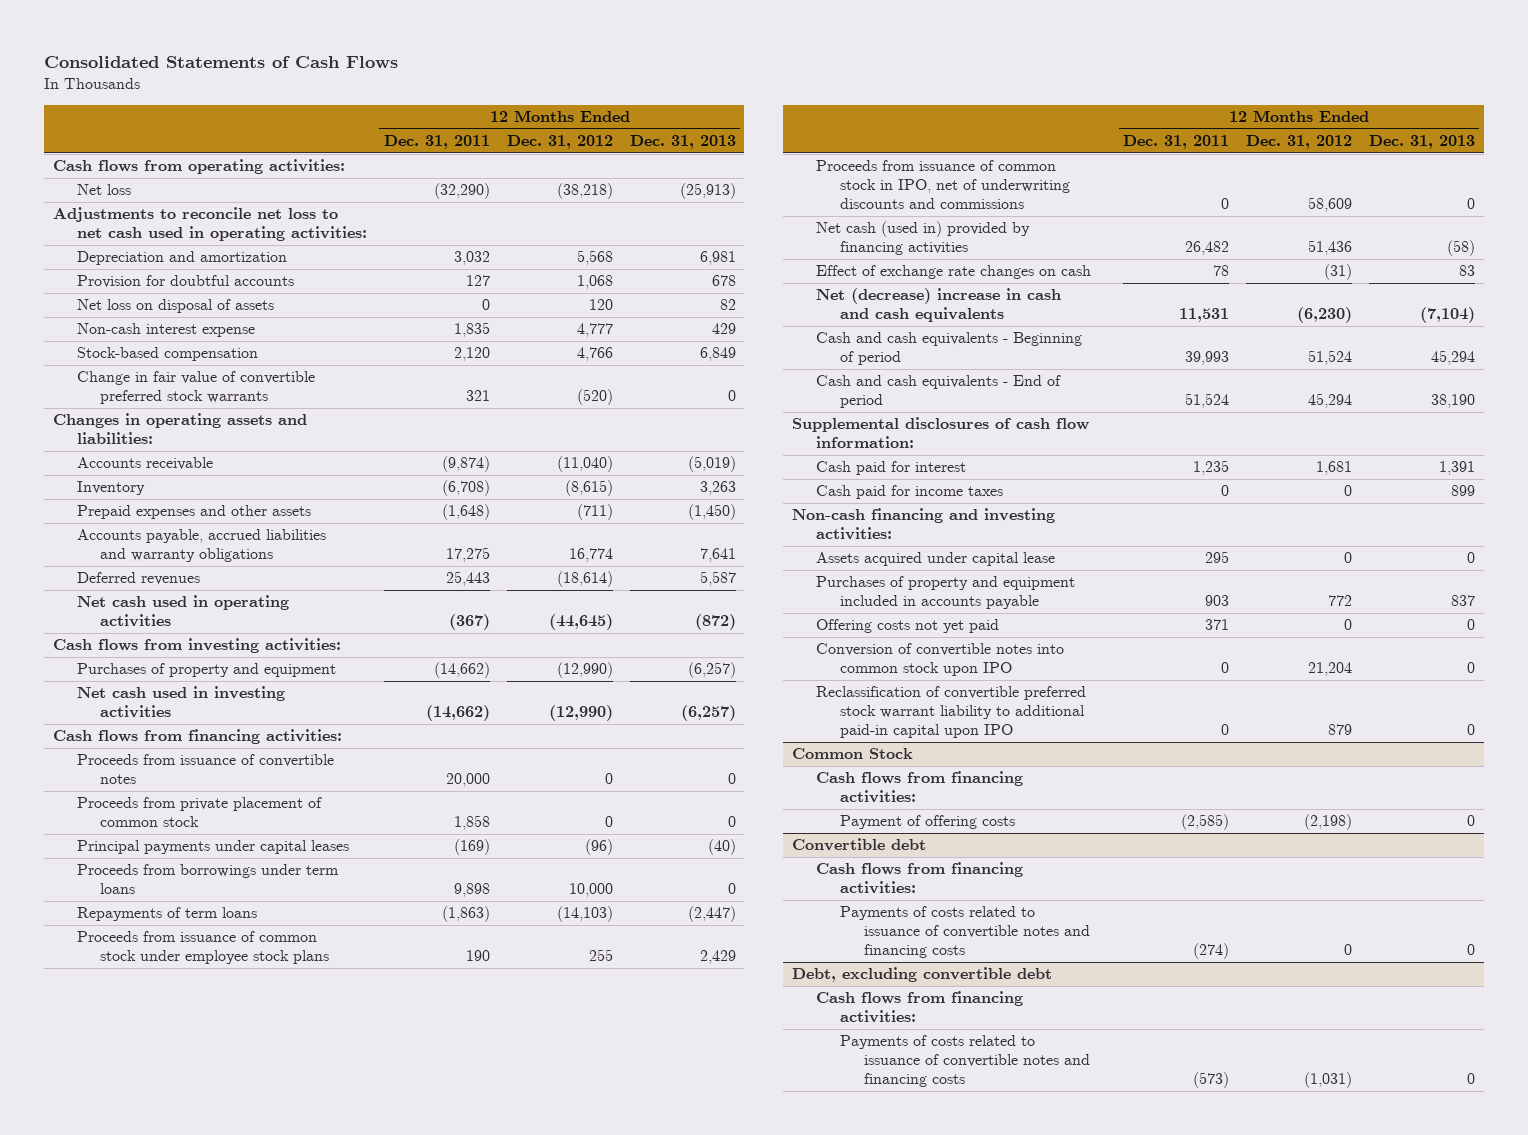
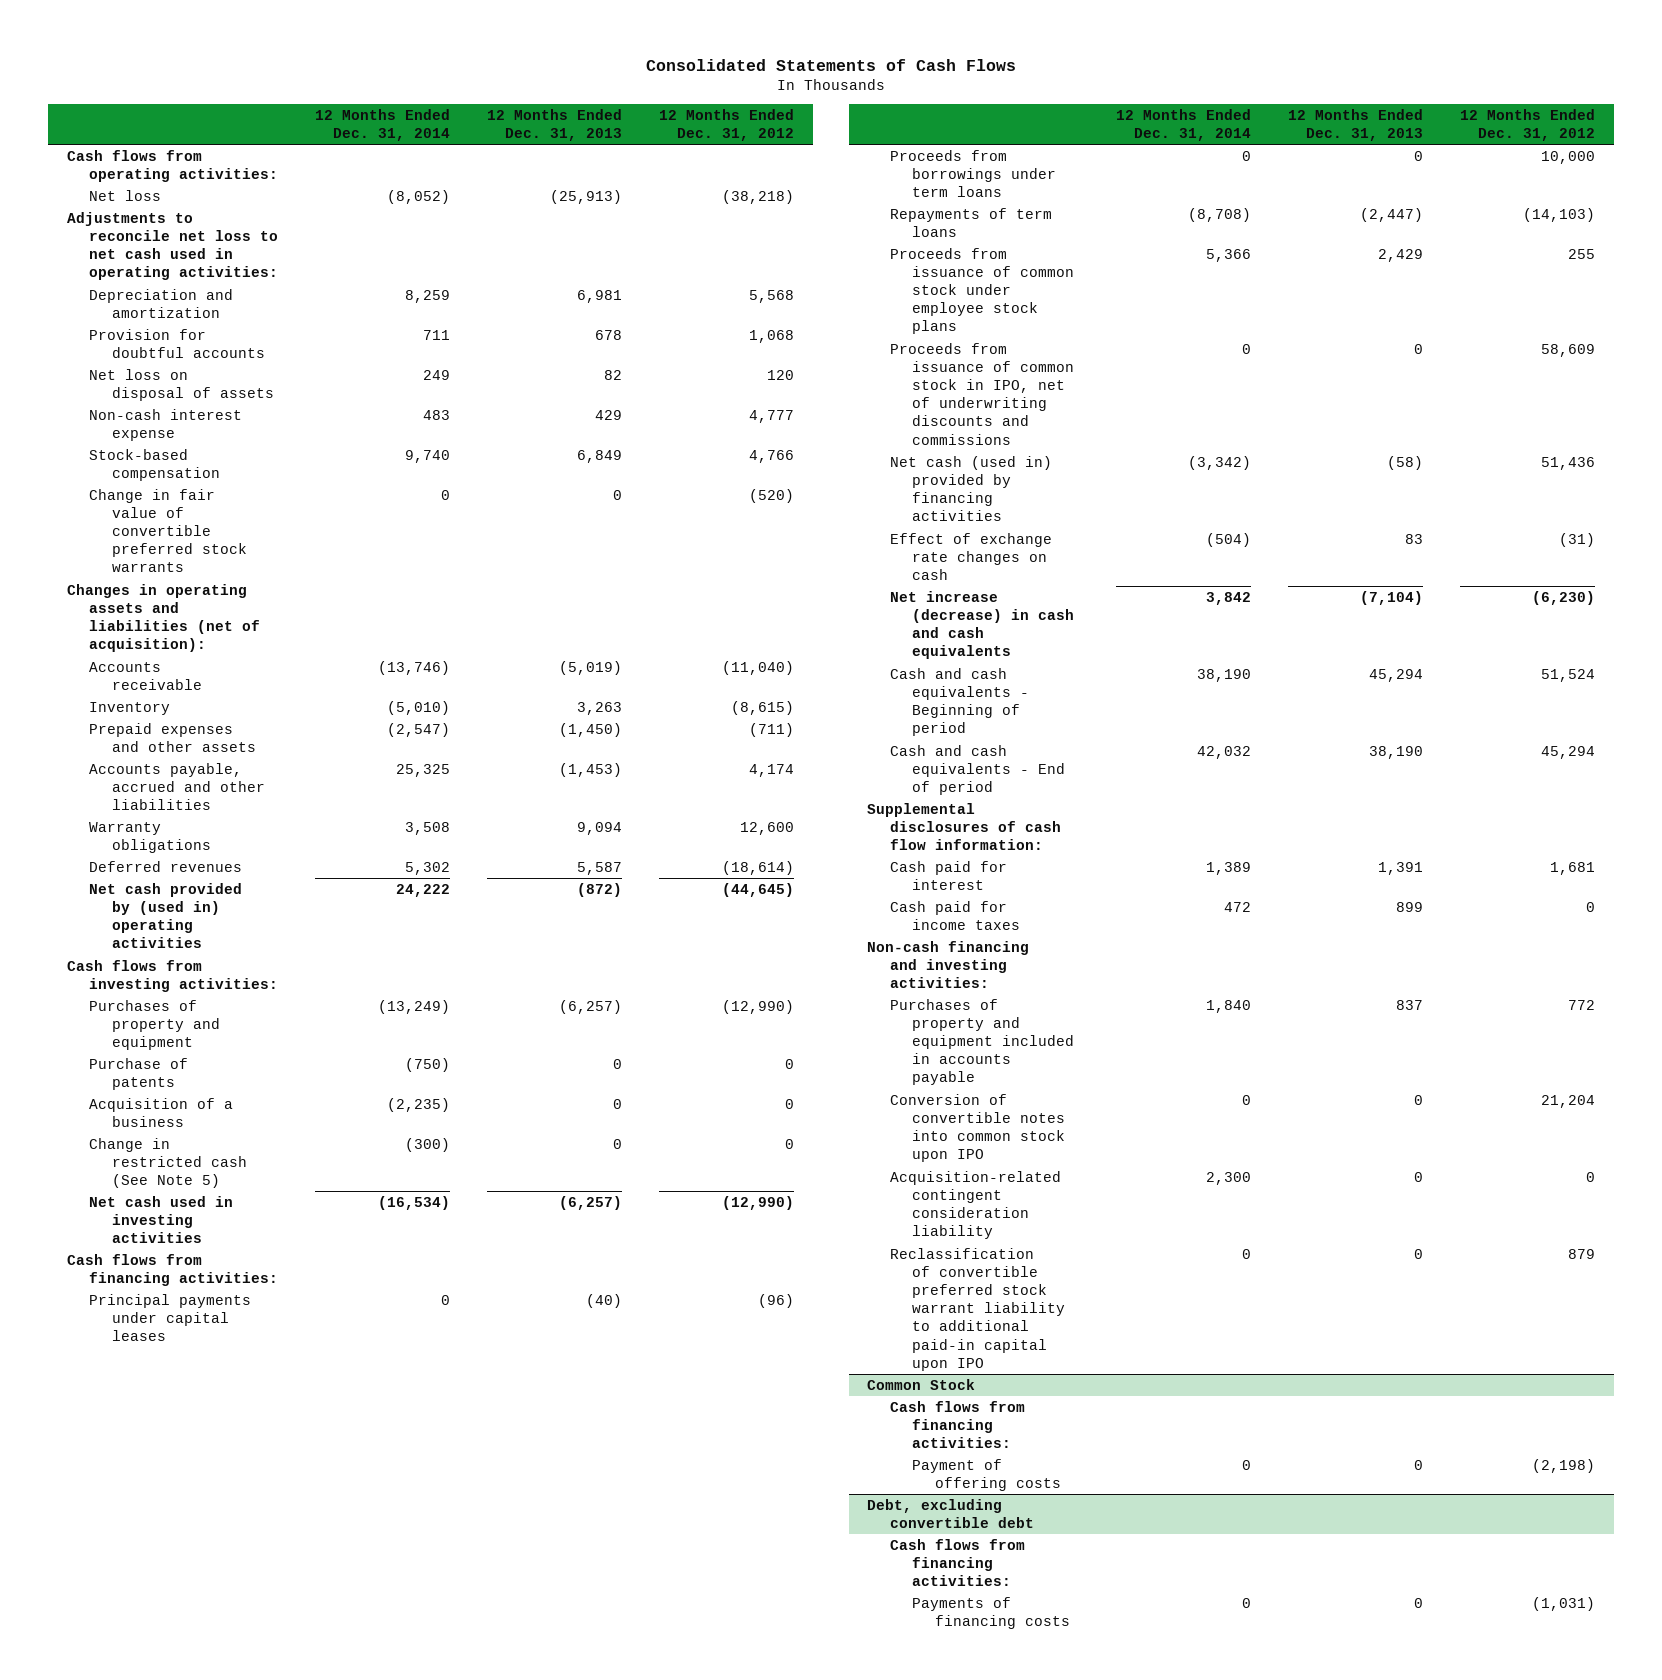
[383,135,490,150] Dec. 31, 2011 -> none
none -> [315,109,451,142] 12 Months Ended Dec. 31, 2014
[52,413,307,445] Changes in operating assets and liabilities: -> [66,583,261,653] Changes in operating assets and liabilities (net of acquisition):
[76,529,326,563] Accounts payable, accrued liabilities and warranty obligations -> [89,762,265,811] Accounts payable, accrued and other liabilities
[568,548,613,563] 16,774 -> [749,763,795,777] 4,174
[699,548,736,563] 7,641 -> [559,762,623,777] (1,453)
none -> [89,821,211,853] Warranty obligations
[76,595,289,628] Net cash used in operating activities -> [89,882,243,949] Net cash provided by (used in) operating activities
none -> [89,1057,189,1090] Purchase of patents
none -> [89,1097,234,1127] Acquisition of a business
none -> [89,1137,247,1189] Change in restricted cash (See Note 5)
[76,754,334,785] Proceeds from issuance of convertible notes -> none
[76,797,322,828] Proceeds from private placement of common stock -> none
[815,288,1061,323] Net (decrease) increase in cash and cash equivalents -> [889,590,1075,660] Net increase (decrease) in cash and cash equivalents
[815,552,1055,567] Assets acquired under capital lease -> none
[815,619,999,634] Offering costs not yet paid -> none
none -> [889,1170,1061,1240] Acquisition-related contingent consideration liability
[791,838,926,852] Convertible debt -> none
[815,862,1023,895] Cash flows from financing activities: -> none
[839,906,1090,959] Payments of costs related to issuance of convertible notes and financing costs -> none
[839,1035,1090,1088] Payments of costs related to issuance of convertible notes and financing costs -> [912,1596,1070,1629] Payments of financing costs

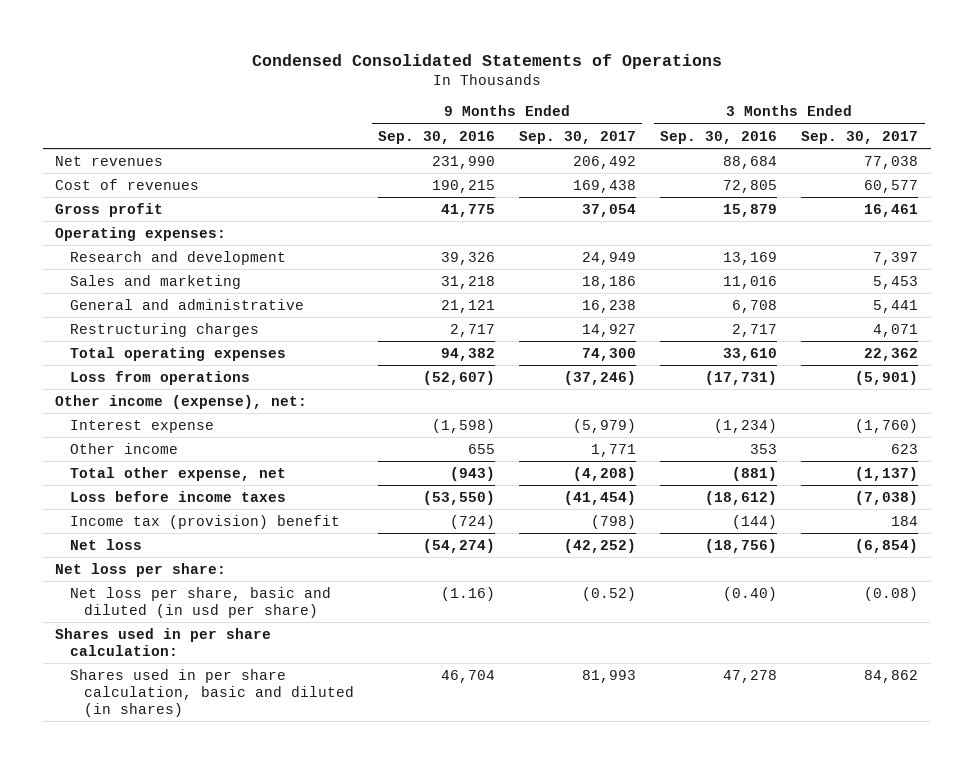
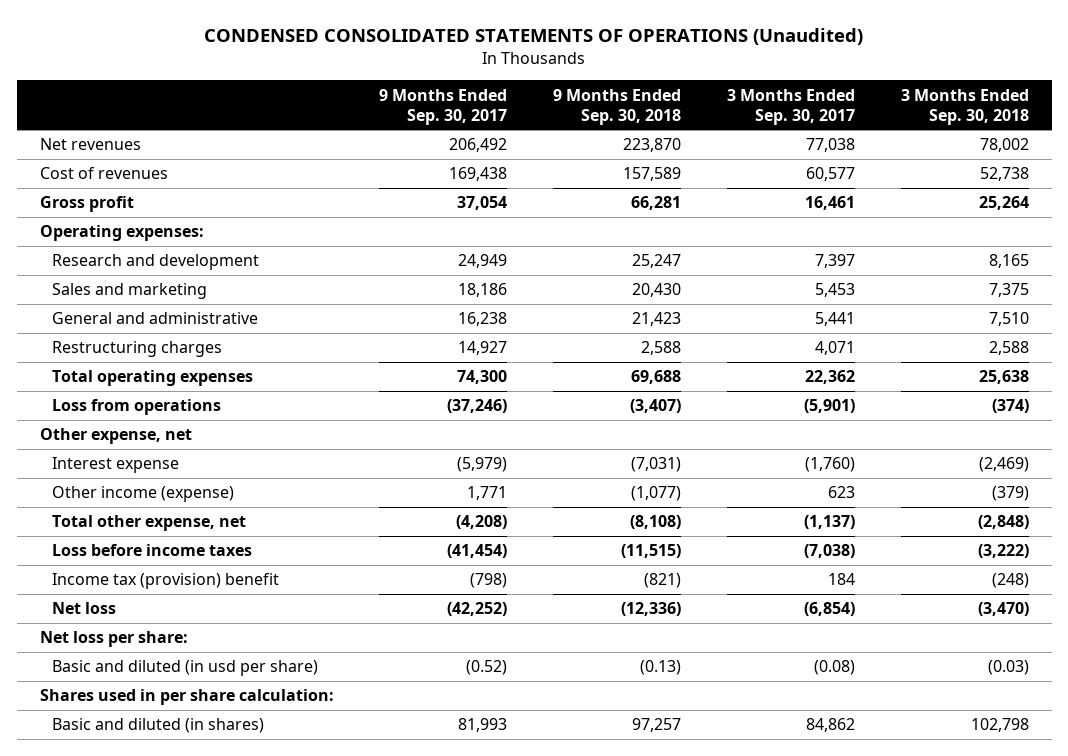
[251,53,722,69] Condensed Consolidated Statements of Operations -> [204,27,864,45] CONDENSED CONSOLIDATED STATEMENTS OF OPERATIONS (Unaudited)
[377,130,495,144] Sep. 30, 2016 -> none
[660,130,778,144] Sep. 30, 2016 -> none
none -> [553,88,682,125] 9 Months Ended Sep. 30, 2018
none -> [900,88,1029,125] 3 Months Ended Sep. 30, 2018
[55,394,308,409] Other income (expense), net: -> [39,428,192,445] Other expense, net
[69,442,178,454] Other income -> [51,486,234,503] Other income (expense)
[69,586,331,618] Net loss per share, basic and diluted (in usd per share) -> [51,660,318,677] Basic and diluted (in usd per share)
[69,668,354,717] Shares used in per share calculation, basic and diluted (in shares) -> [51,718,264,734] Basic and diluted (in shares)

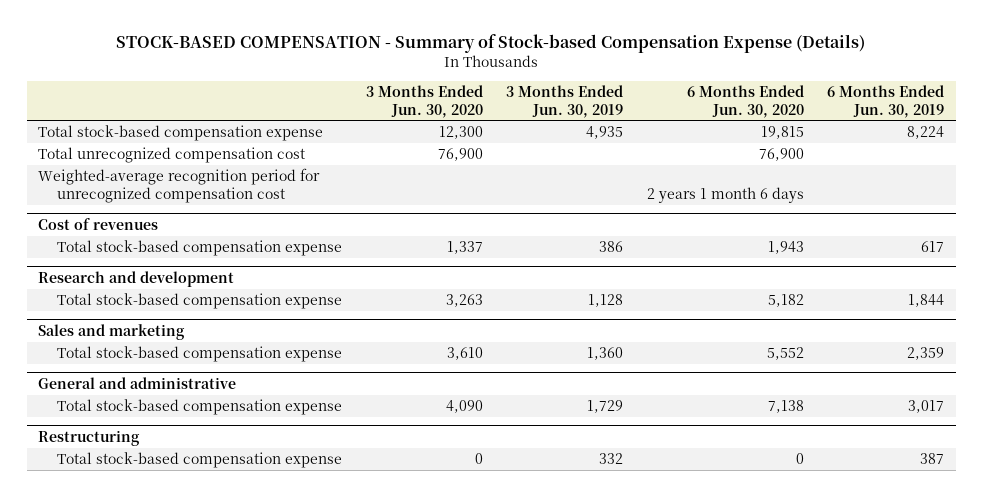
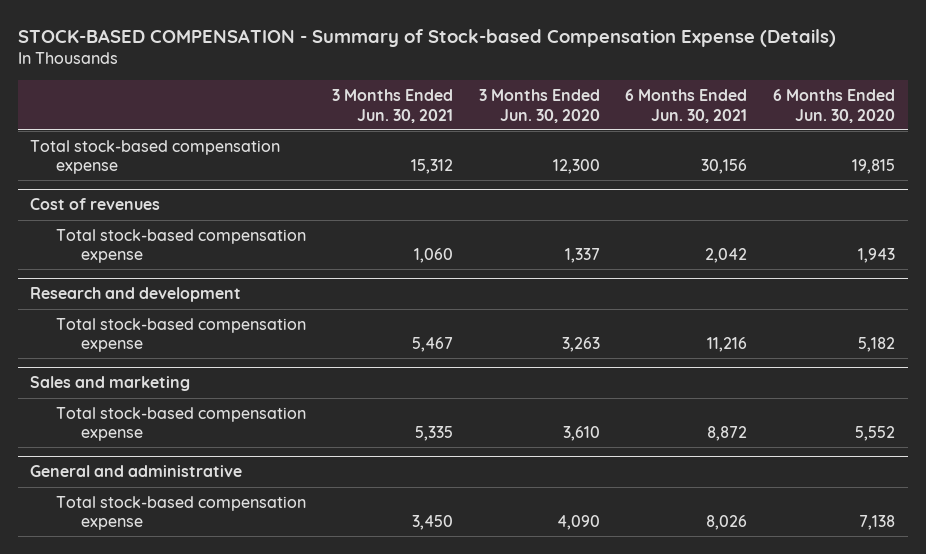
[506,84,624,118] 3 Months Ended Jun. 30, 2019 -> none
[827,84,945,118] 6 Months Ended Jun. 30, 2019 -> none
none -> [331,88,453,123] 3 Months Ended Jun. 30, 2021
none -> [625,88,748,123] 6 Months Ended Jun. 30, 2021
[38,146,306,163] Total unrecognized compensation cost -> none
[38,167,321,203] Weighted-average recognition period for unrecognized compensation cost -> none
[38,429,141,446] Restructuring -> none
[56,451,342,468] Total stock-based compensation expense -> none

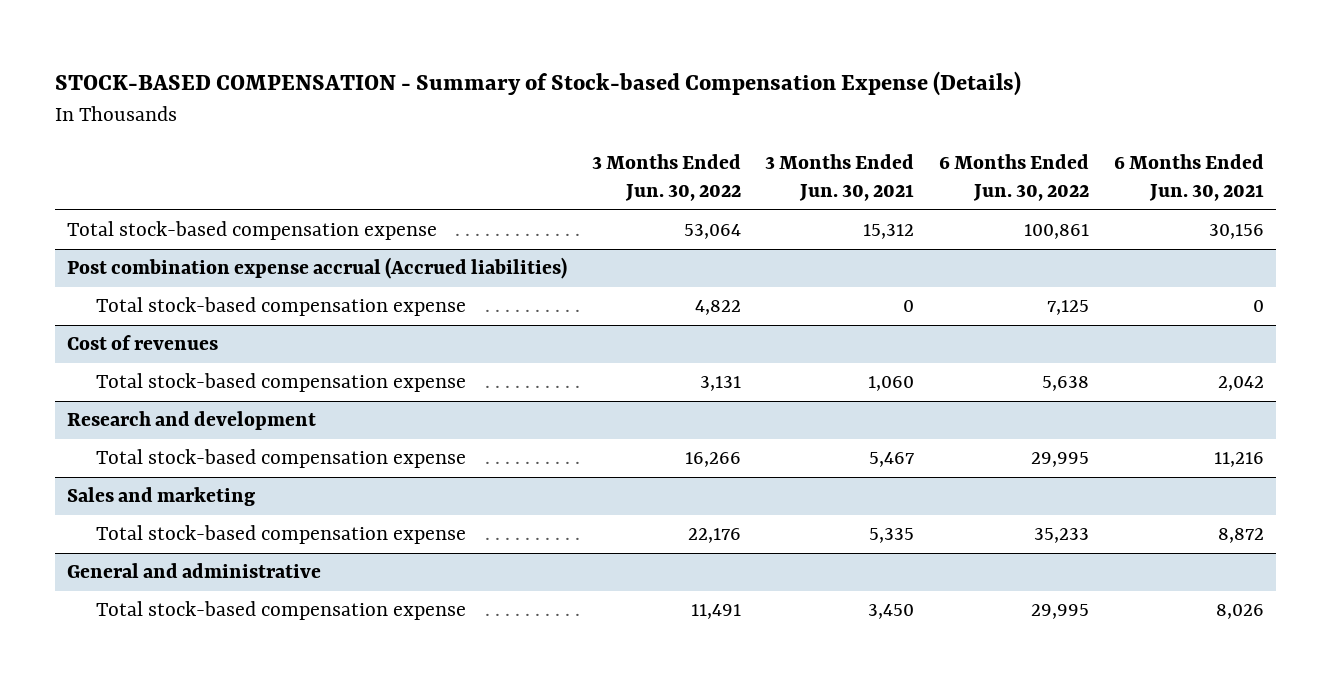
[478,88,600,123] 3 Months Ended Jun. 30, 2020 -> none
[773,88,896,123] 6 Months Ended Jun. 30, 2020 -> none
none -> [591,154,741,202] 3 Months Ended Jun. 30, 2022
none -> [939,154,1090,202] 6 Months Ended Jun. 30, 2022
none -> [67,257,568,280] Post combination expense accrual (Accrued liabilities)
none -> [96,297,467,317] Total stock-based compensation expense

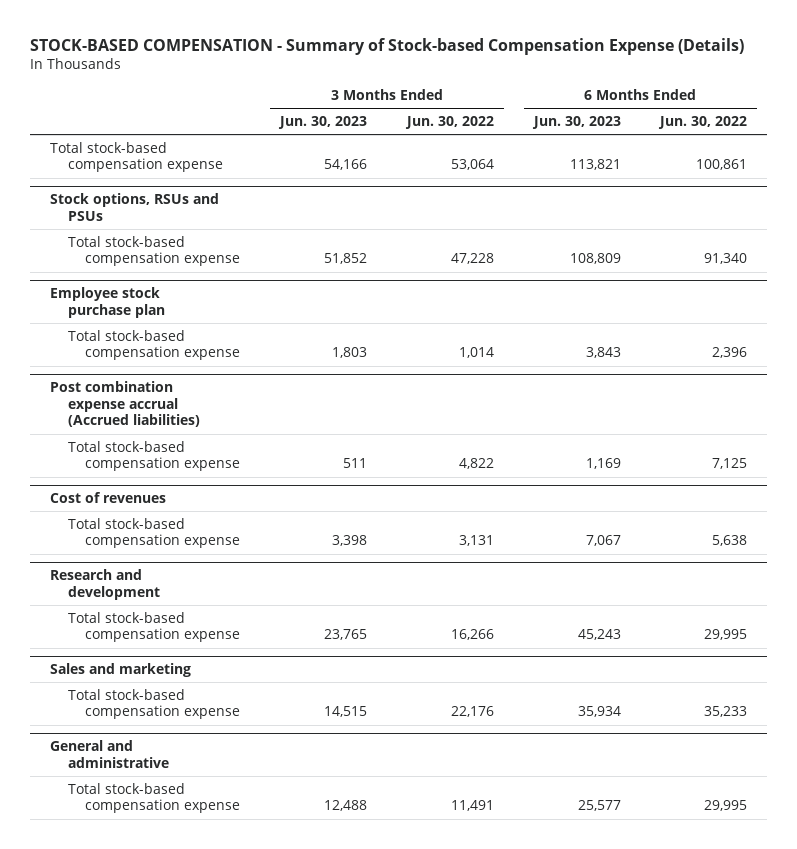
[765,154,915,202] 3 Months Ended Jun. 30, 2021 -> none
[1113,154,1264,202] 6 Months Ended Jun. 30, 2021 -> none
none -> [278,115,368,129] Jun. 30, 2023
none -> [531,115,621,129] Jun. 30, 2023
none -> [49,193,219,221] Stock options, RSUs and PSUs
none -> [67,235,241,267] Total stock-based compensation expense
none -> [49,287,165,318] Employee stock purchase plan
none -> [67,329,241,361] Total stock-based compensation expense

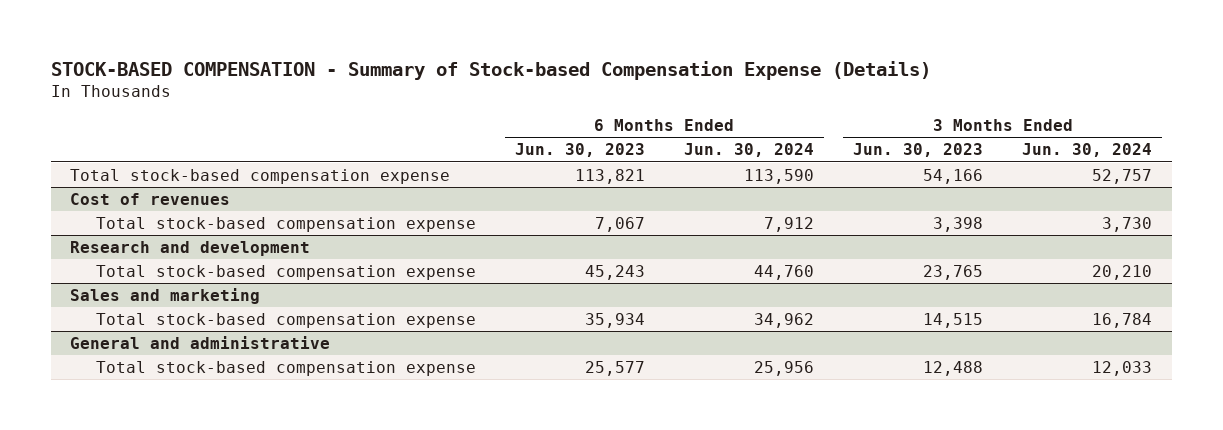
[404,115,494,129] Jun. 30, 2022 -> none
[658,115,748,129] Jun. 30, 2022 -> none
none -> [683,143,814,158] Jun. 30, 2024
none -> [1022,143,1153,158] Jun. 30, 2024
[49,193,219,221] Stock options, RSUs and PSUs -> none
[67,235,241,267] Total stock-based compensation expense -> none
[49,287,165,318] Employee stock purchase plan -> none
[67,329,241,361] Total stock-based compensation expense -> none
[49,381,200,428] Post combination expense accrual (Accrued liabilities) -> none
[67,440,241,472] Total stock-based compensation expense -> none

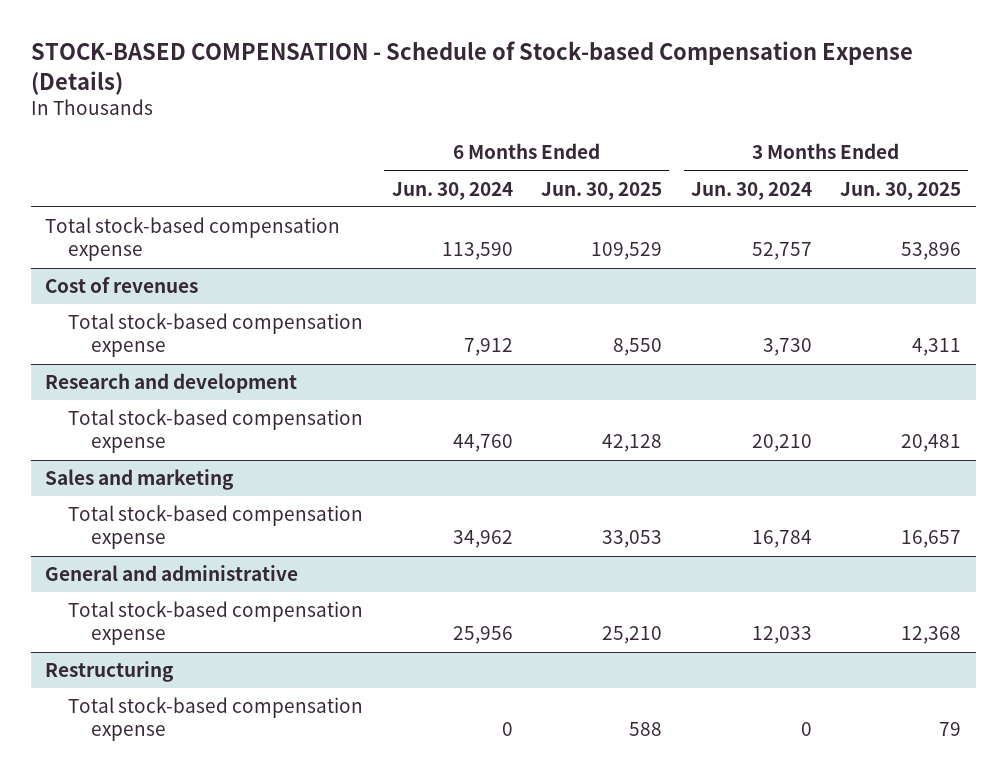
[50,60,931,80] STOCK-BASED COMPENSATION - Summary of Stock-based Compensation Expense (Details) -> [30,41,913,95] STOCK-BASED COMPENSATION - Schedule of Stock-based Compensation Expense (Details)
[514,143,645,158] Jun. 30, 2023 -> none
[853,143,984,158] Jun. 30, 2023 -> none
none -> [541,181,663,200] Jun. 30, 2025
none -> [840,181,962,200] Jun. 30, 2025
none -> [44,661,174,683] Restructuring
none -> [67,697,363,742] Total stock-based compensation expense

